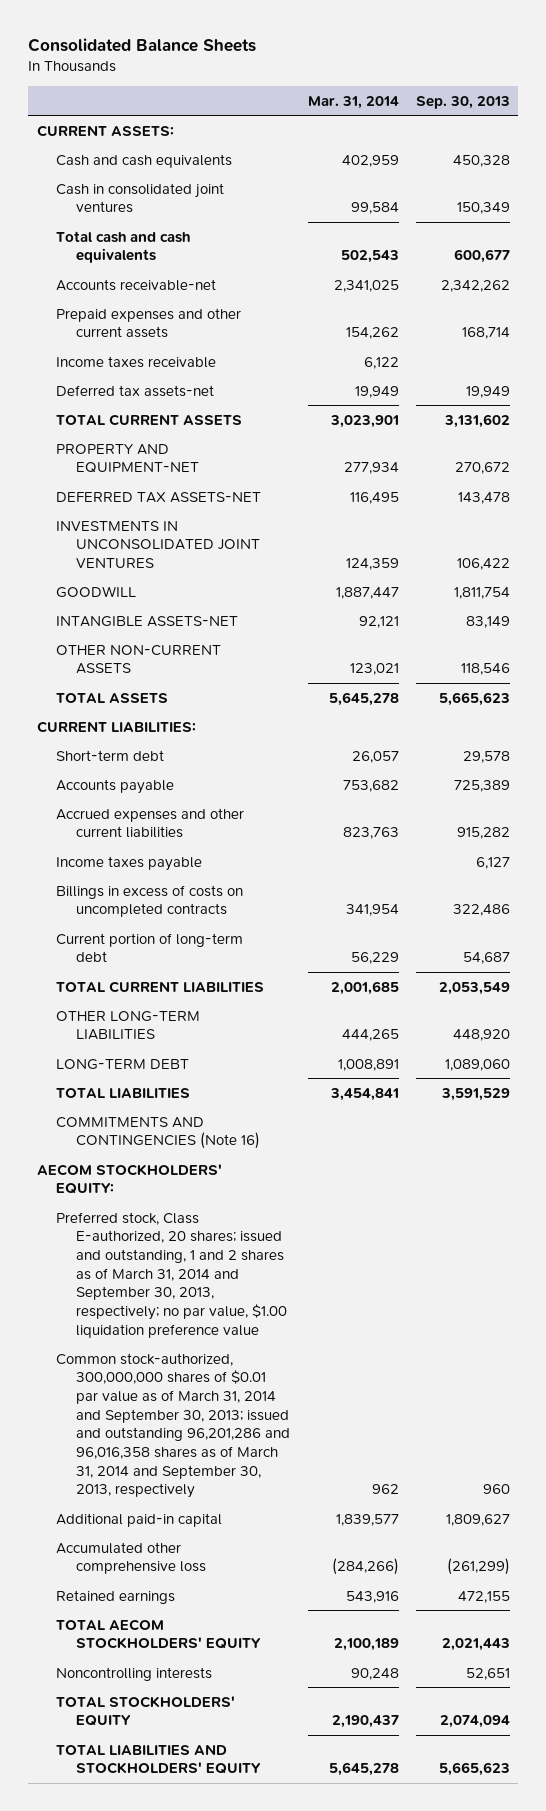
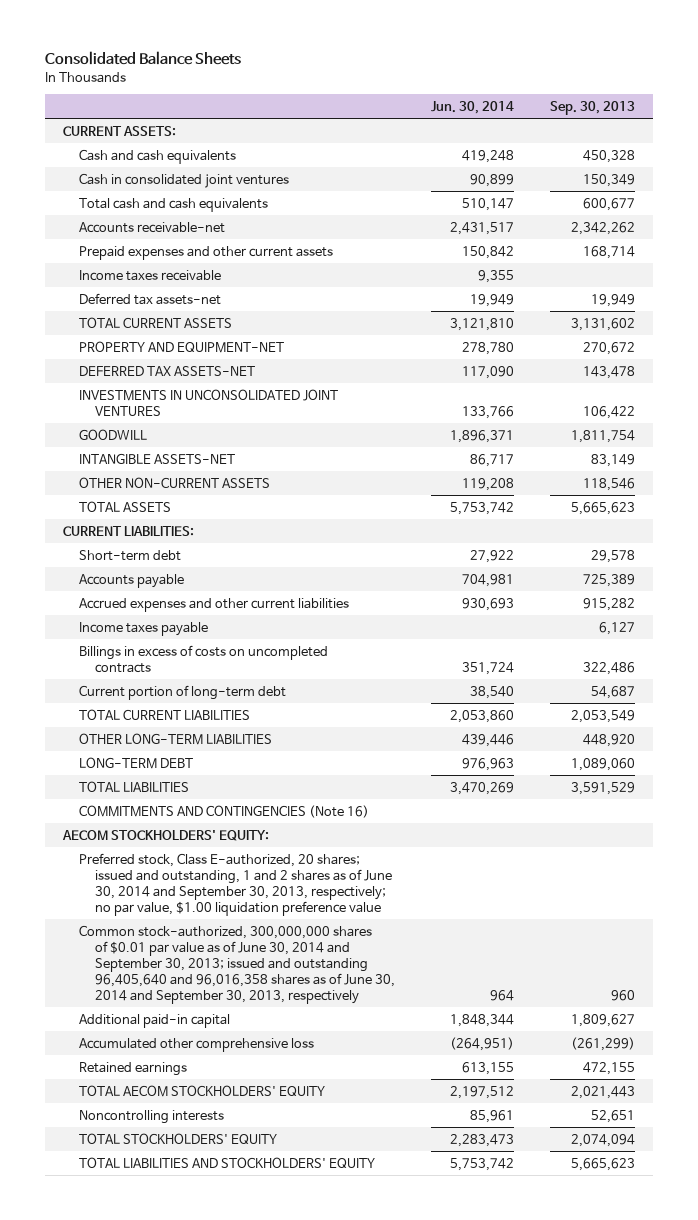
[307,95,399,109] Mar. 31, 2014 -> none
none -> [431,100,515,114] Jun. 30, 2014
[56,1211,288,1338] Preferred stock, Class E-authorized, 20 shares; issued and outstanding, 1 and 2 shares as of March 31, 2014 and September 30, 2013, respectively; no par value, $1.00 liquidation preference value -> [78,852,393,916] Preferred stock, Class E-authorized, 20 shares; issued and outstanding, 1 and 2 shares as of June 30, 2014 and September 30, 2013, respectively; no par value, $1.00 liquidation preference value
[56,1352,291,1499] Common stock-authorized, 300,000,000 shares of $0.01 par value as of March 31, 2014 and September 30, 2013; issued and outstanding 96,201,286 and 96,016,358 shares as of March 31, 2014 and September 30, 2013, respectively -> [78,924,396,1004] Common stock-authorized, 300,000,000 shares of $0.01 par value as of June 30, 2014 and September 30, 2013; issued and outstanding 96,405,640 and 96,016,358 shares as of June 30, 2014 and September 30, 2013, respectively

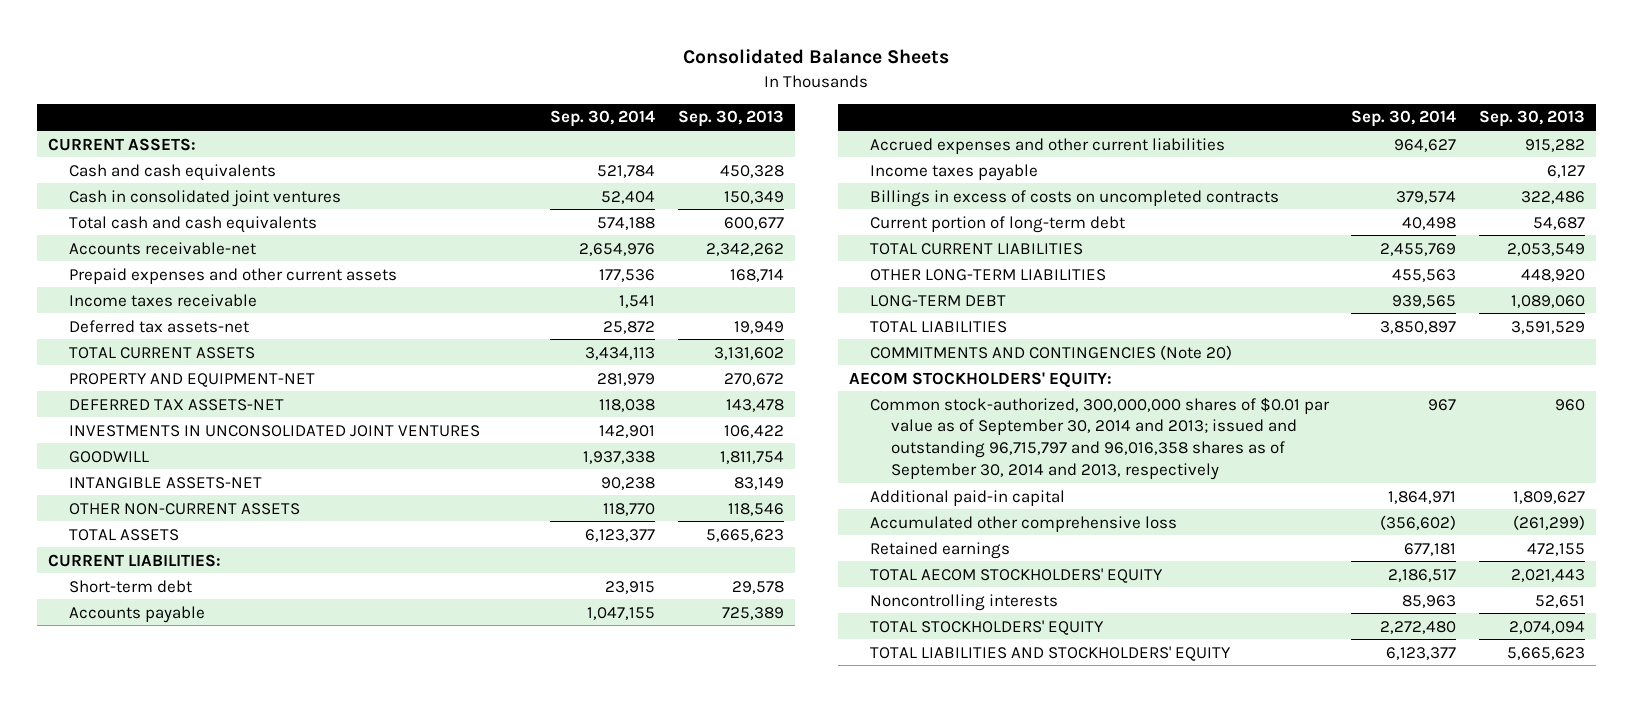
[431,100,515,114] Jun. 30, 2014 -> none
none -> [550,110,656,128] Sep. 30, 2014
[78,804,369,818] COMMITMENTS AND CONTINGENCIES (Note 16) -> [870,344,1233,360] COMMITMENTS AND CONTINGENCIES (Note 20)
[78,852,393,916] Preferred stock, Class E-authorized, 20 shares; issued and outstanding, 1 and 2 shares as of June 30, 2014 and September 30, 2013, respectively; no par value, $1.00 liquidation preference value -> none
[78,924,396,1004] Common stock-authorized, 300,000,000 shares of $0.01 par value as of June 30, 2014 and September 30, 2013; issued and outstanding 96,405,640 and 96,016,358 shares as of June 30, 2014 and September 30, 2013, respectively -> [870,396,1331,481] Common stock-authorized, 300,000,000 shares of $0.01 par value as of September 30, 2014 and 2013; issued and outstanding 96,715,797 and 96,016,358 shares as of September 30, 2014 and 2013, respectively

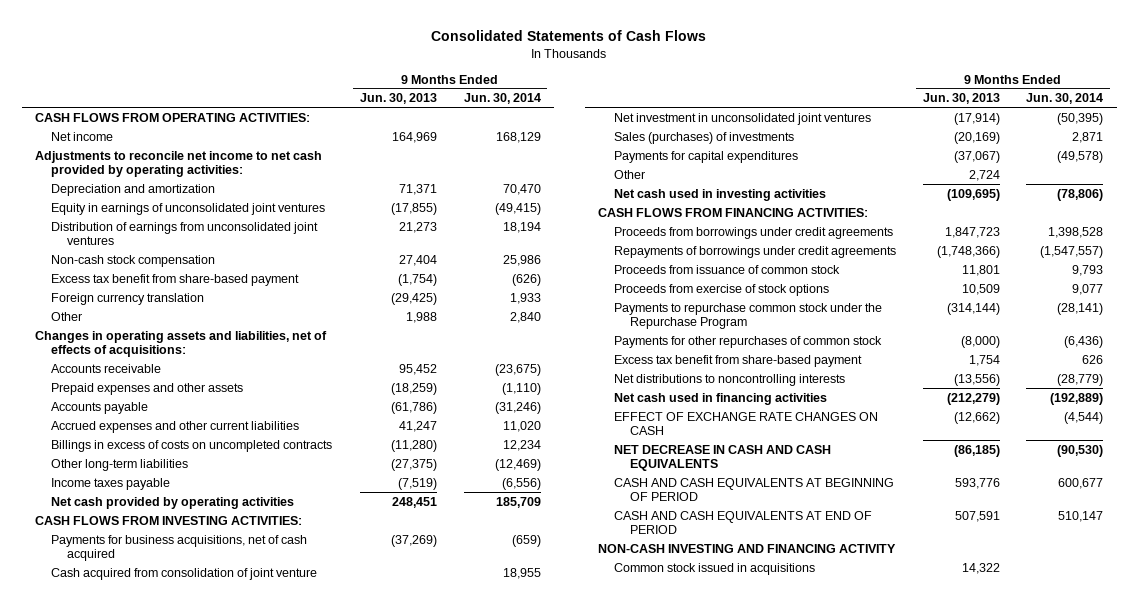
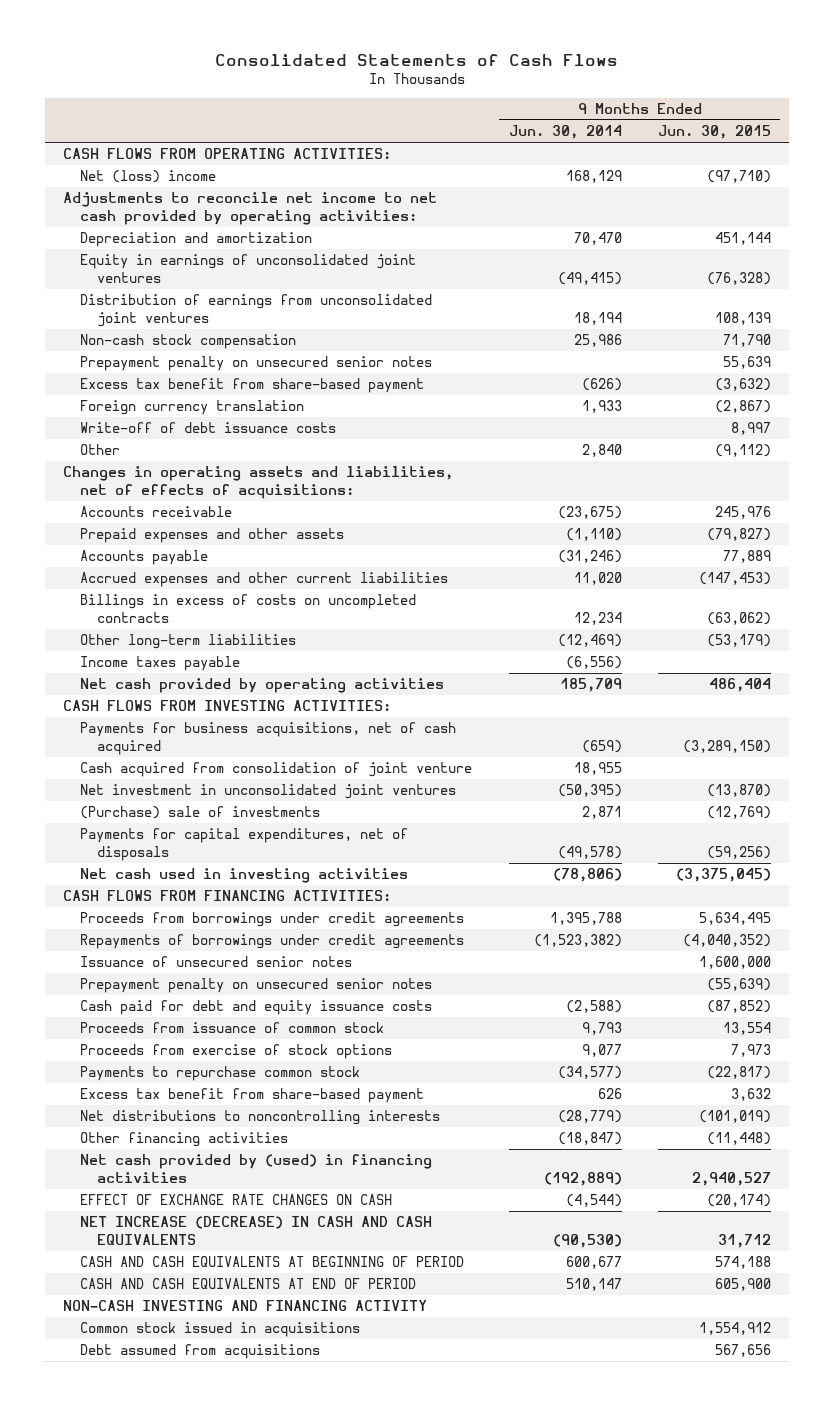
[359,93,437,105] Jun. 30, 2013 -> none
none -> [658,125,772,140] Jun. 30, 2015
[51,131,114,141] Net income -> [80,170,217,184] Net (loss) income
none -> [80,356,433,372] Prepayment penalty on unsecured senior notes
none -> [80,422,337,434] Write-off of debt issuance costs
[613,169,645,179] Other -> none
[613,131,794,144] Sales (purchases) of investments -> [80,806,321,820] (Purchase) sale of investments
[613,150,798,163] Payments for capital expenditures -> [80,828,409,861] Payments for capital expenditures, net of disposals
[1048,226,1104,238] 1,398,528 -> [549,912,622,926] 1,395,788
[1040,245,1104,258] (1,547,557) -> [533,934,622,948] (1,523,382)
none -> [80,956,353,968] Issuance of unsecured senior notes
none -> [80,978,433,994] Prepayment penalty on unsecured senior notes
none -> [80,1000,433,1016] Cash paid for debt and equity issuance costs
[613,335,882,348] Payments for other repurchases of common stock -> none
[613,302,882,329] Payments to repurchase common stock under the Repurchase Program -> [80,1066,361,1082] Payments to repurchase common stock
[1057,302,1104,315] (28,141) -> [557,1066,622,1080] (34,577)
none -> [80,1132,289,1148] Other financing activities
[613,392,827,405] Net cash used in financing activities -> [80,1154,433,1183] Net cash provided by (used) in financing activities
[613,444,831,471] NET DECREASE IN CASH AND CASH EQUIVALENTS -> [80,1216,433,1245] NET INCREASE (DECREASE) IN CASH AND CASH EQUIVALENTS
none -> [80,1344,321,1360] Debt assumed from acquisitions

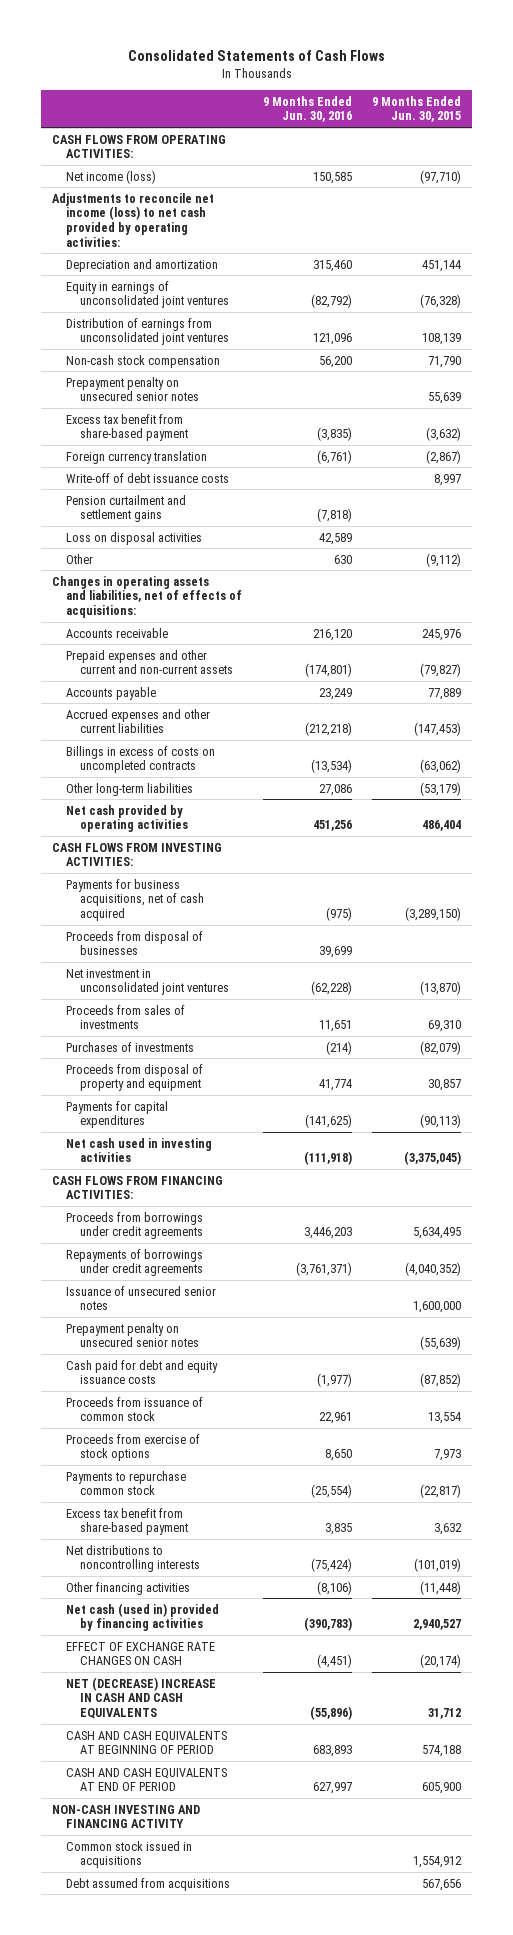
[508,125,622,140] Jun. 30, 2014 -> none
none -> [262,95,352,123] 9 Months Ended Jun. 30, 2016
[80,170,217,184] Net (loss) income -> [65,169,156,184] Net income (loss)
[62,192,437,225] Adjustments to reconcile net income to net cash provided by operating activities: -> [51,192,214,247] Adjustments to reconcile net income (loss) to net cash provided by operating activities:
none -> [65,494,186,523] Pension curtailment and settlement gains
none -> [65,531,202,545] Loss on disposal activities
[80,528,345,544] Prepaid expenses and other assets -> [65,649,234,675] Prepaid expenses and other current and non-current assets
[80,656,241,672] Income taxes payable -> none
[80,762,473,778] Cash acquired from consolidation of joint venture -> none
none -> [65,930,203,956] Proceeds from disposal of businesses
none -> [65,1004,185,1030] Proceeds from sales of investments
[80,806,321,820] (Purchase) sale of investments -> [65,1041,194,1052] Purchases of investments
[707,806,772,820] (12,769) -> [420,1040,462,1055] (82,079)
none -> [65,1063,203,1092] Proceeds from disposal of property and equipment
[80,828,409,861] Payments for capital expenditures, net of disposals -> [65,1100,168,1129] Payments for capital expenditures
[707,845,772,859] (59,256) -> [420,1114,462,1129] (90,113)
[80,1154,433,1183] Net cash provided by (used) in financing activities -> [65,1602,219,1632] Net cash (used in) provided by financing activities
[80,1216,433,1245] NET INCREASE (DECREASE) IN CASH AND CASH EQUIVALENTS -> [65,1676,216,1720] NET (DECREASE) INCREASE IN CASH AND CASH EQUIVALENTS

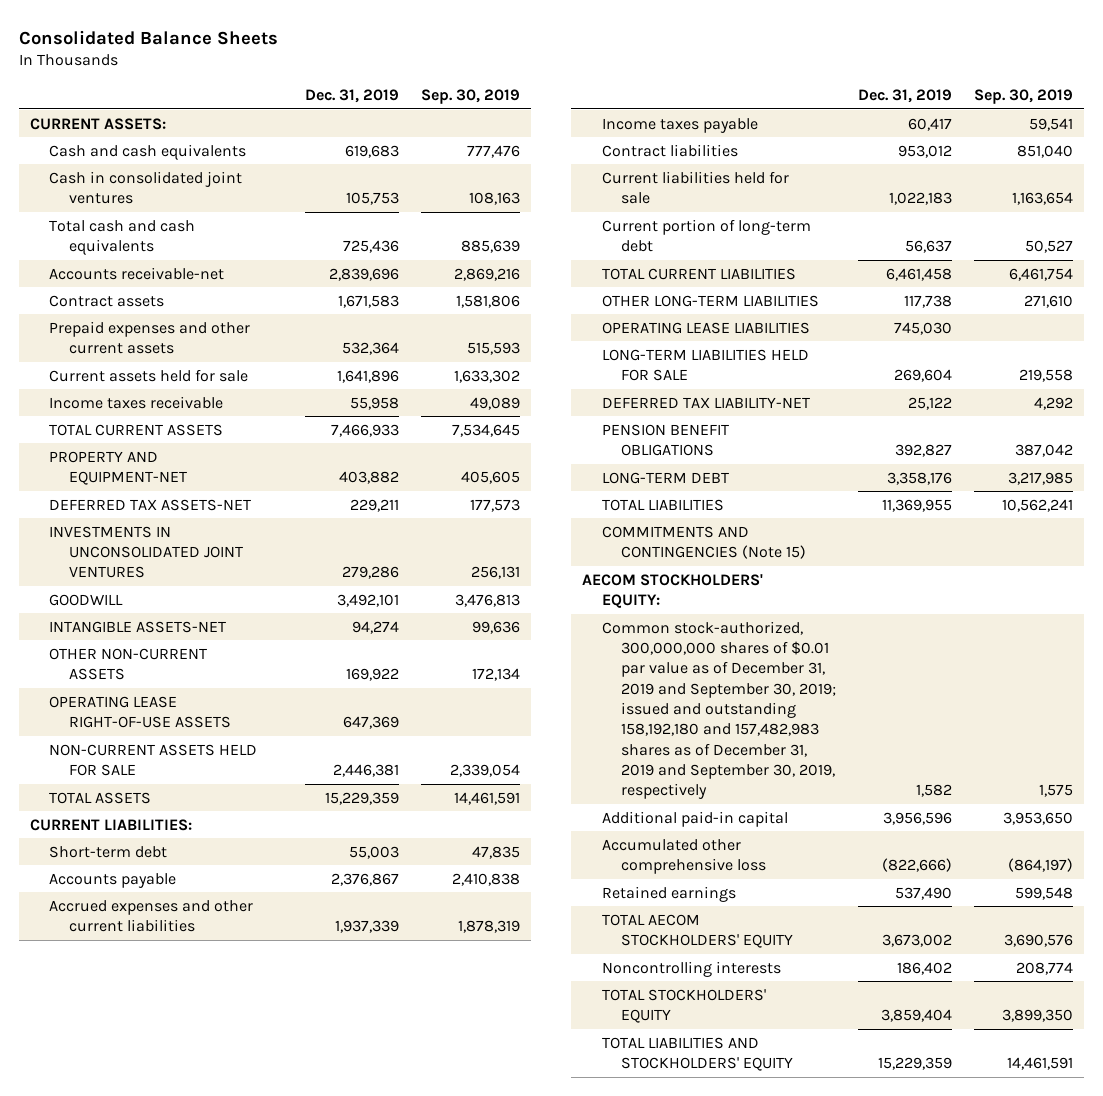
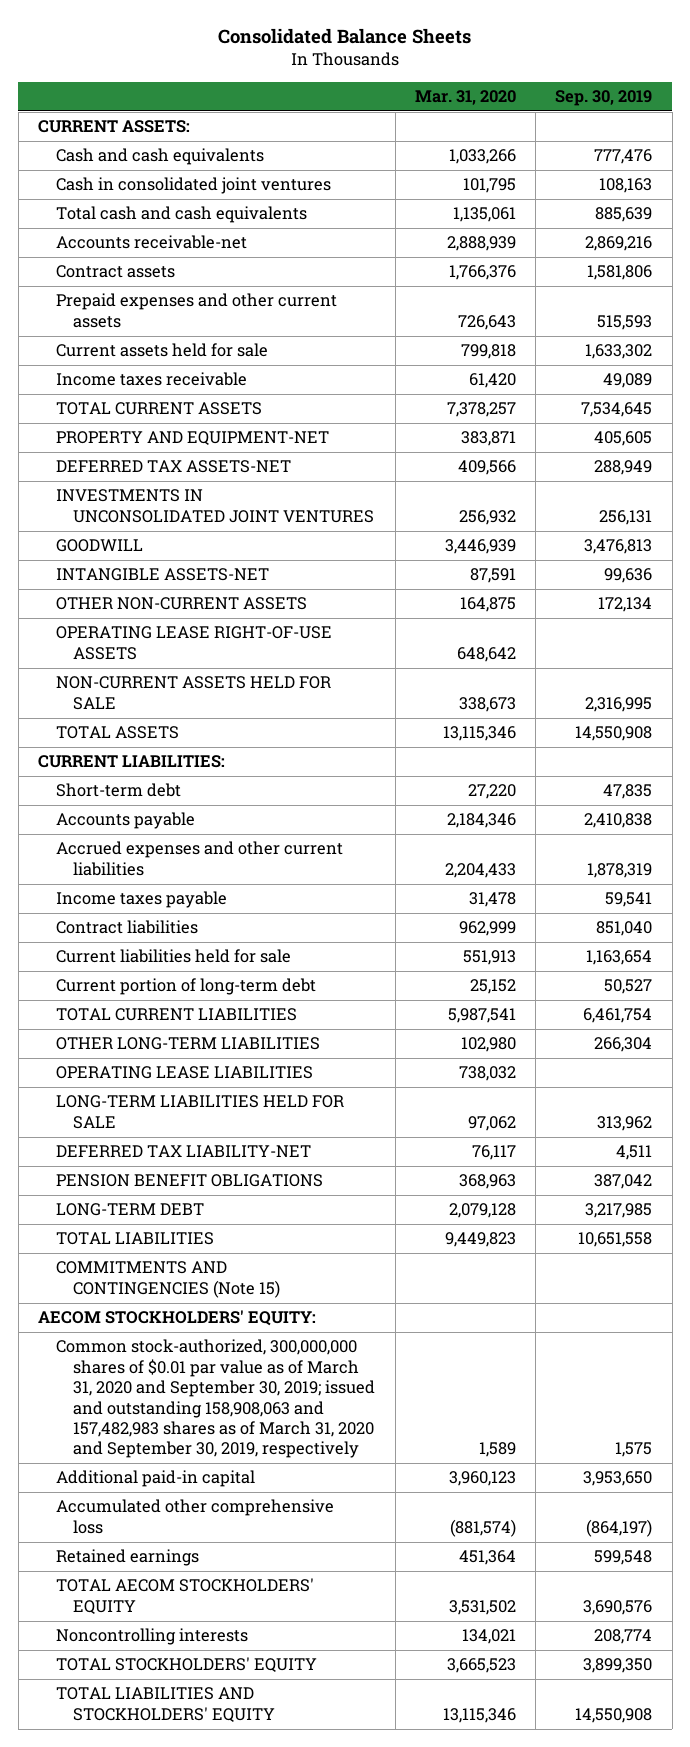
[305,89,400,104] Dec. 31, 2019 -> none
none -> [414,90,516,106] Mar. 31, 2020
[470,498,521,512] 177,573 -> [594,460,653,476] 288,949
[450,763,521,777] 2,339,054 -> [585,696,653,712] 2,316,995
[454,791,521,805] 14,461,591 -> [575,726,653,742] 14,550,908
[1023,294,1073,308] 271,610 -> [594,1037,653,1053] 266,304
[1018,368,1073,382] 219,558 -> [597,1115,653,1131] 313,962
[1033,396,1073,410] 4,292 -> [616,1145,653,1161] 4,511
[1001,498,1073,512] 10,562,241 -> [578,1232,653,1248] 10,651,558
[601,620,837,800] Common stock-authorized, 300,000,000 shares of $0.01 par value as of December 31, 2019 and September 30, 2019; issued and outstanding 158,192,180 and 157,482,983 shares as of December 31, 2019 and September 30, 2019, respectively -> [55,1339,376,1459] Common stock-authorized, 300,000,000 shares of $0.01 par value as of March 31, 2020 and September 30, 2019; issued and outstanding 158,908,063 and 157,482,983 shares as of March 31, 2020 and September 30, 2019, respectively
[1006,1056,1073,1070] 14,461,591 -> [575,1707,653,1723] 14,550,908

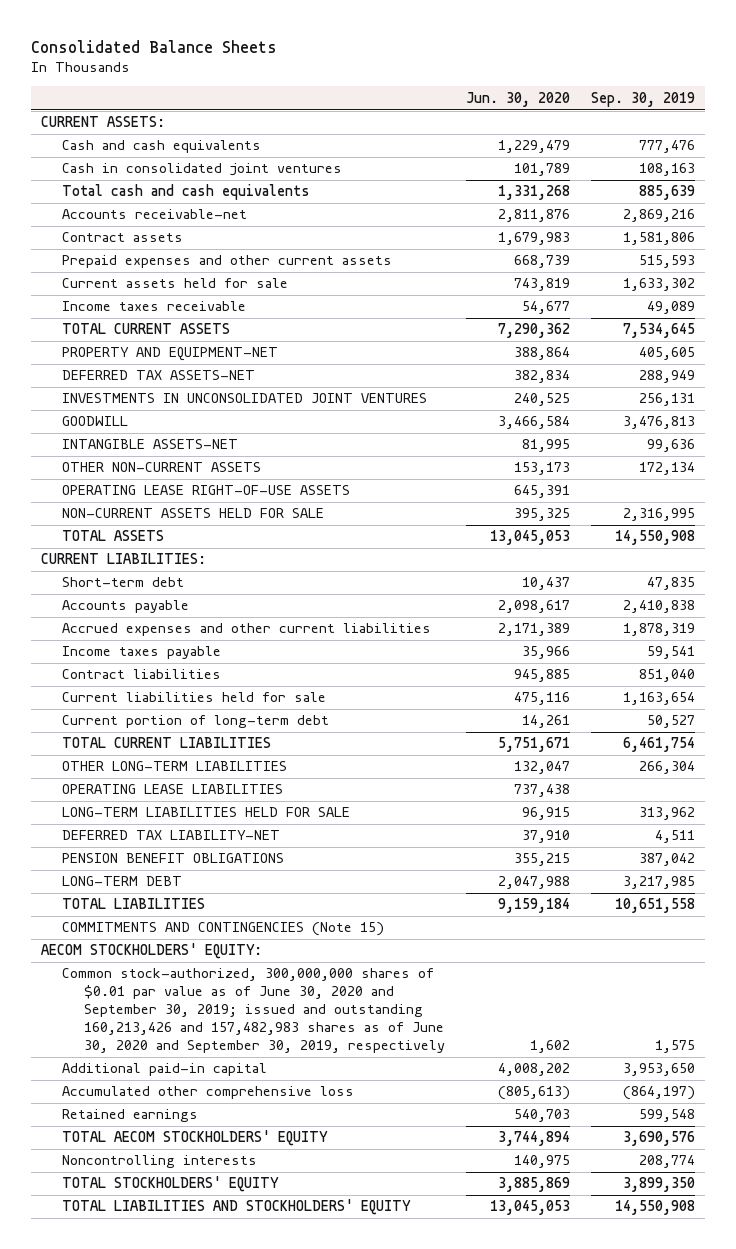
[414,90,516,106] Mar. 31, 2020 -> none
none -> [465,91,570,107] Jun. 30, 2020
[55,1339,376,1459] Common stock-authorized, 300,000,000 shares of $0.01 par value as of March 31, 2020 and September 30, 2019; issued and outstanding 158,908,063 and 157,482,983 shares as of March 31, 2020 and September 30, 2019, respectively -> [62,968,445,1054] Common stock-authorized, 300,000,000 shares of $0.01 par value as of June 30, 2020 and September 30, 2019; issued and outstanding 160,213,426 and 157,482,983 shares as of June 30, 2020 and September 30, 2019, respectively

